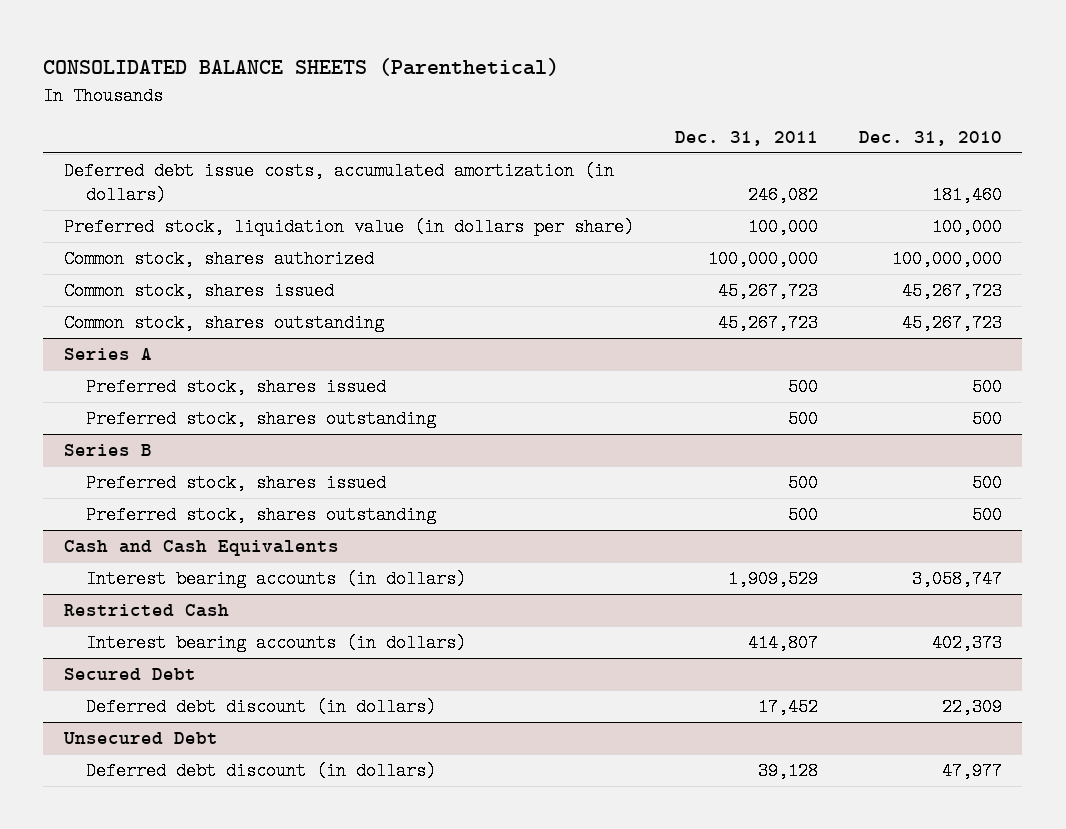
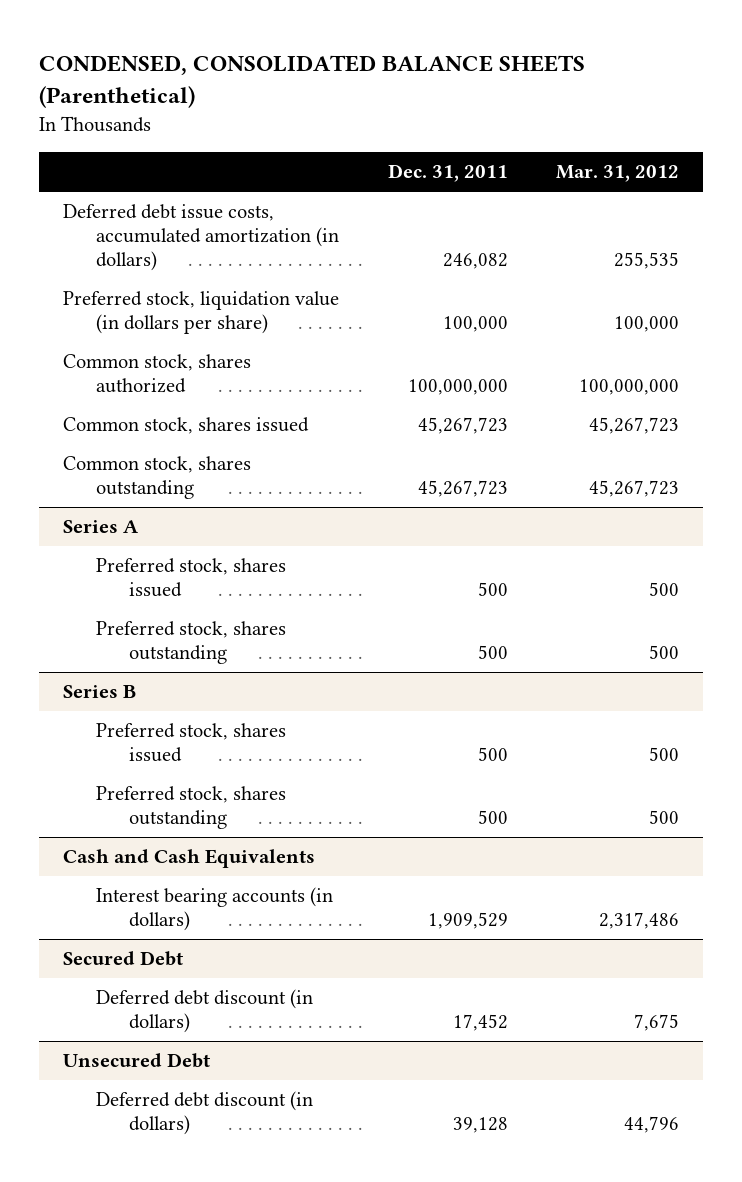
[43,58,560,77] CONSOLIDATED BALANCE SHEETS (Parenthetical) -> [39,55,586,109] CONDENSED, CONSOLIDATED BALANCE SHEETS (Parenthetical)
[858,130,1002,146] Dec. 31, 2010 -> none
none -> [556,165,680,183] Mar. 31, 2012
[63,604,229,618] Restricted Cash -> none
[85,634,466,653] Interest bearing accounts (in dollars) -> none

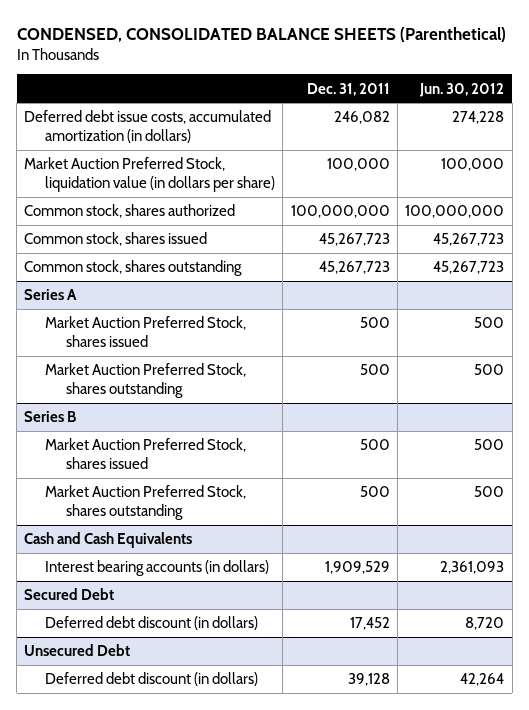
[556,165,680,183] Mar. 31, 2012 -> none
none -> [419,82,505,97] Jun. 30, 2012
[63,291,340,335] Preferred stock, liquidation value (in dollars per share) -> [24,157,275,193] Market Auction Preferred Stock, liquidation value (in dollars per share)
[96,558,287,598] Preferred stock, shares issued -> [44,316,246,348] Market Auction Preferred Stock, shares issued
[96,621,287,665] Preferred stock, shares outstanding -> [44,363,246,399] Market Auction Preferred Stock, shares outstanding
[96,723,287,763] Preferred stock, shares issued -> [44,438,246,470] Market Auction Preferred Stock, shares issued
[96,786,287,830] Preferred stock, shares outstanding -> [44,485,246,521] Market Auction Preferred Stock, shares outstanding

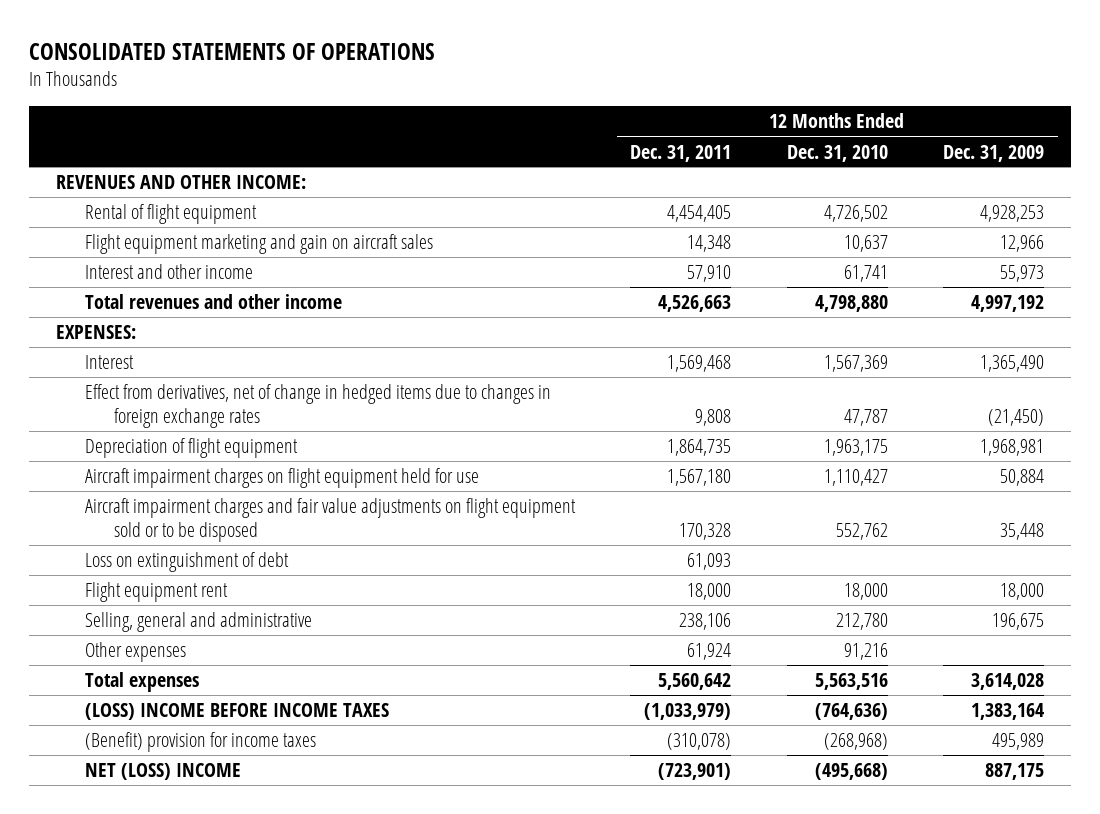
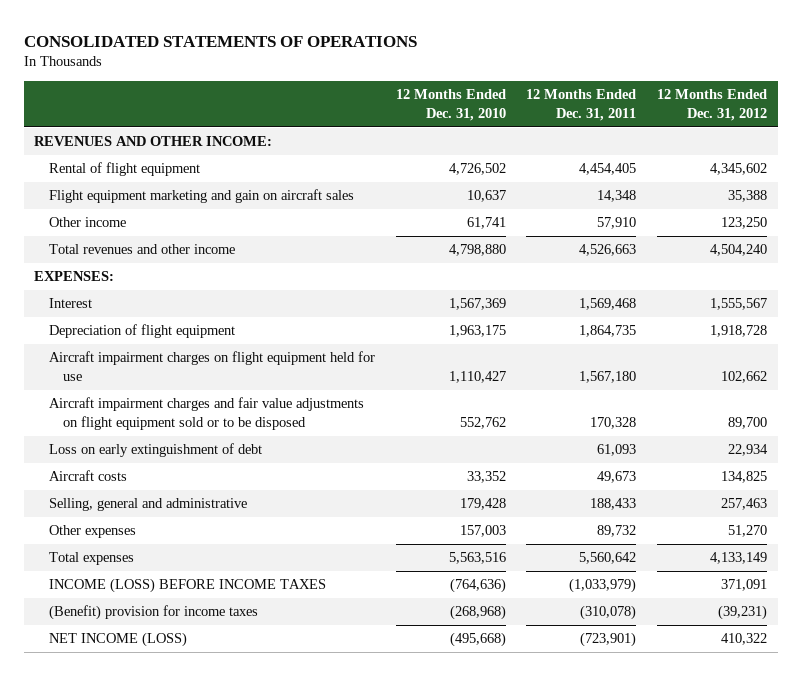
[942,144,1044,162] Dec. 31, 2009 -> none
none -> [657,89,768,121] 12 Months Ended Dec. 31, 2012
[85,264,254,280] Interest and other income -> [48,217,126,228] Other income
[85,384,552,429] Effect from derivatives, net of change in hedged items due to changes in foreign exchange rates -> none
[85,582,229,603] Flight equipment rent -> none
[85,552,290,573] Loss on extinguishment of debt -> [48,443,262,458] Loss on early extinguishment of debt
none -> [48,470,127,482] Aircraft costs
[679,613,732,631] 238,106 -> [590,498,637,511] 188,433
[835,613,888,631] 212,780 -> [459,498,506,511] 179,428
[687,643,732,661] 61,924 -> [597,525,637,538] 89,732
[843,643,888,661] 91,216 -> [459,525,506,538] 157,003
[85,703,390,721] (LOSS) INCOME BEFORE INCOME TAXES -> [48,578,326,594] INCOME (LOSS) BEFORE INCOME TAXES
[85,763,242,781] NET (LOSS) INCOME -> [48,632,187,648] NET INCOME (LOSS)

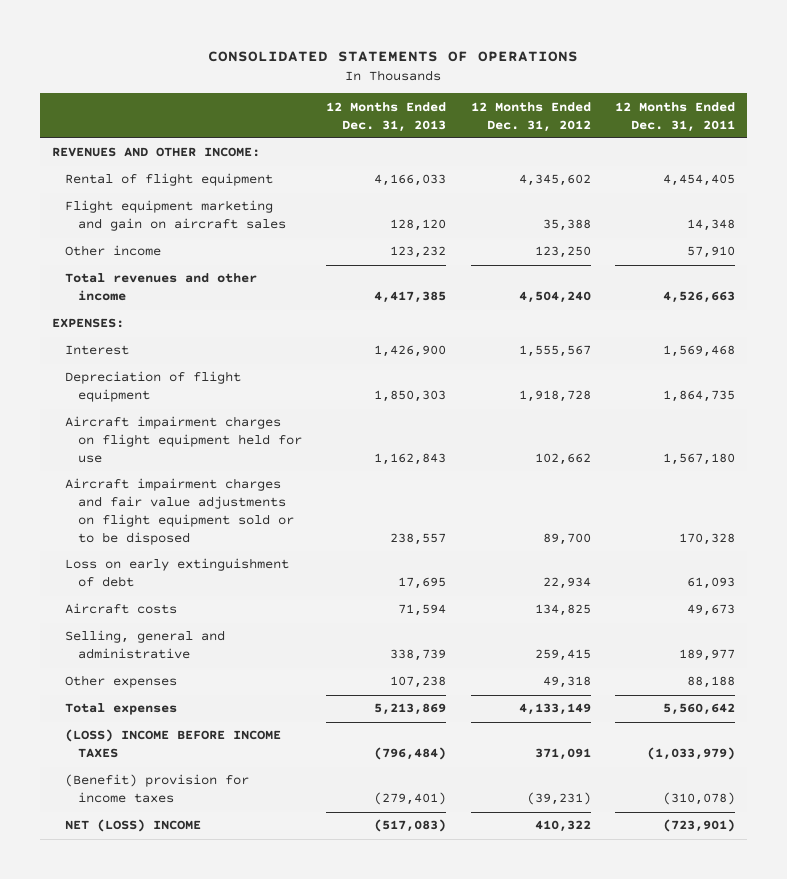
[395,89,506,121] 12 Months Ended Dec. 31, 2010 -> none
none -> [326,101,447,132] 12 Months Ended Dec. 31, 2013
[590,498,637,511] 188,433 -> [678,649,735,662] 189,977
[721,498,768,511] 257,463 -> [534,649,591,662] 259,415
[597,525,637,538] 89,732 -> [686,676,735,689] 88,188
[728,525,768,538] 51,270 -> [542,676,591,689] 49,318
[48,578,326,594] INCOME (LOSS) BEFORE INCOME TAXES -> [64,729,281,759] (LOSS) INCOME BEFORE INCOME TAXES
[48,632,187,648] NET INCOME (LOSS) -> [64,819,201,833] NET (LOSS) INCOME

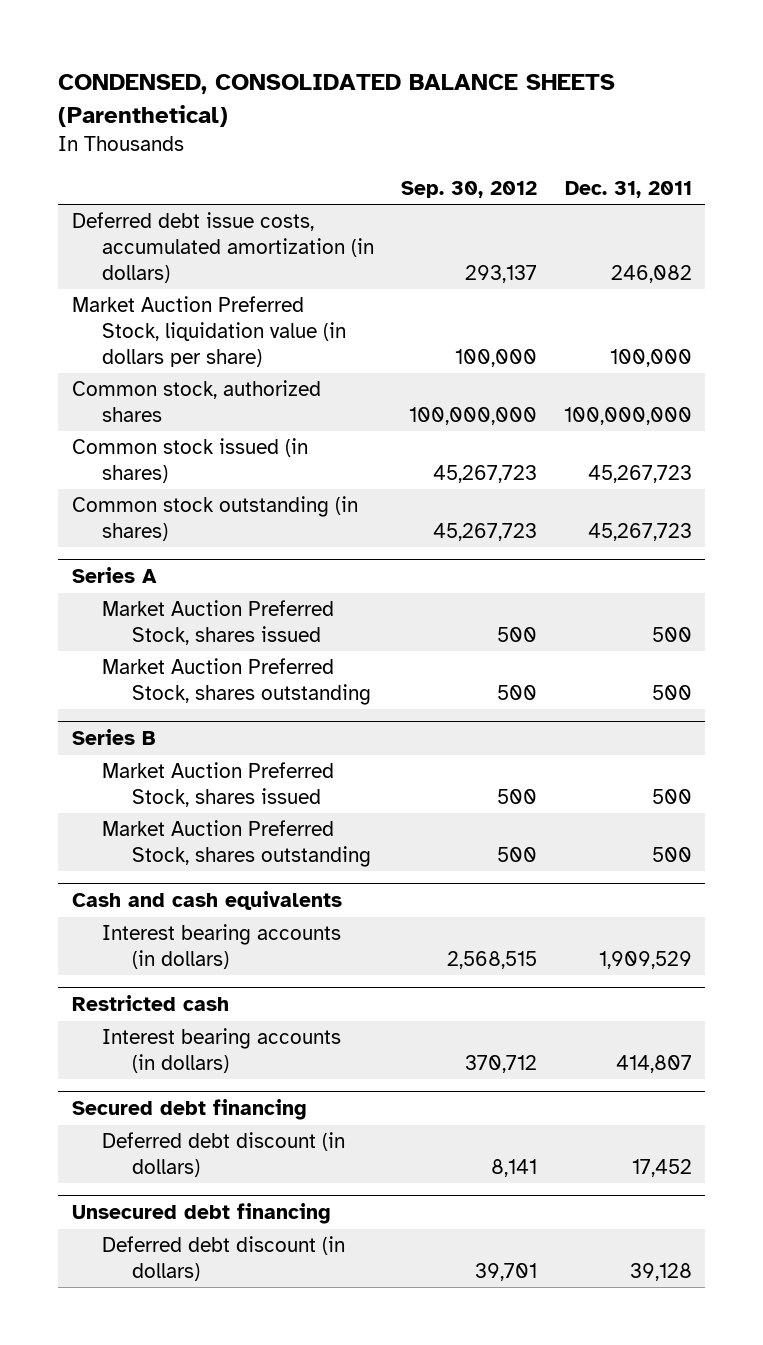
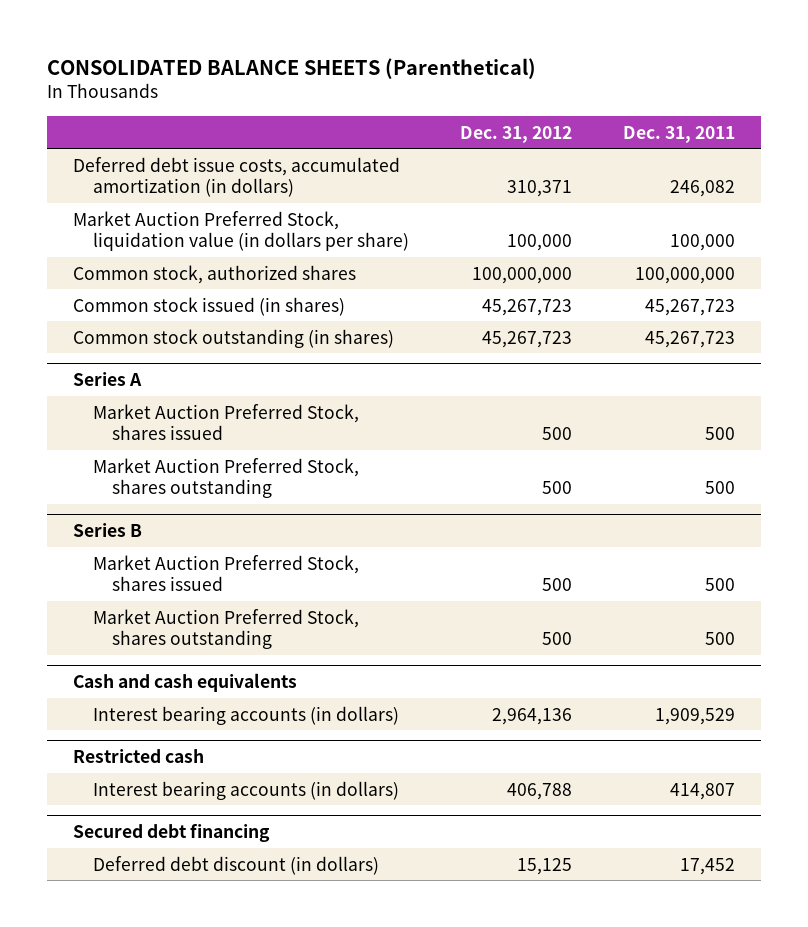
[58,74,616,127] CONDENSED, CONSOLIDATED BALANCE SHEETS (Parenthetical) -> [47,57,537,79] CONSOLIDATED BALANCE SHEETS (Parenthetical)
[400,181,537,199] Sep. 30, 2012 -> none
none -> [459,125,572,143] Dec. 31, 2012
[71,1203,331,1225] Unsecured debt financing -> none
[101,1236,345,1282] Deferred debt discount (in dollars) -> none

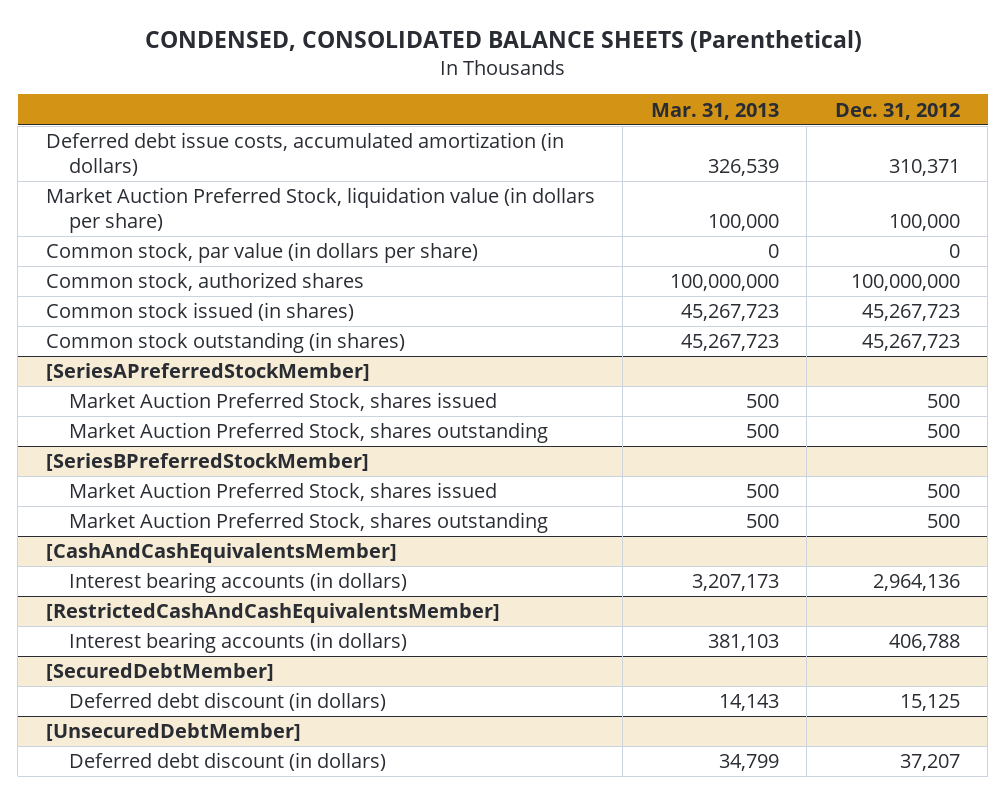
[47,57,537,79] CONSOLIDATED BALANCE SHEETS (Parenthetical) -> [144,30,862,53] CONDENSED, CONSOLIDATED BALANCE SHEETS (Parenthetical)
[623,125,736,143] Dec. 31, 2011 -> none
none -> [650,102,779,120] Mar. 31, 2013
none -> [45,242,478,264] Common stock, par value (in dollars per share)
[72,372,142,387] Series A -> none
none -> [45,363,370,382] [SeriesAPreferredStockMember]
[72,523,142,538] Series B -> none
none -> [45,453,369,472] [SeriesBPreferredStockMember]
[72,673,297,693] Cash and cash equivalents -> none
none -> [45,543,397,564] [CashAndCashEquivalentsMember]
[72,749,204,764] Restricted cash -> none
none -> [45,603,500,624] [RestrictedCashAndCashEquivalentsMember]
[72,823,270,843] Secured debt financing -> none
none -> [45,663,274,682] [SecuredDebtMember]
none -> [45,723,301,742] [UnsecuredDebtMember]
none -> [69,752,387,772] Deferred debt discount (in dollars)

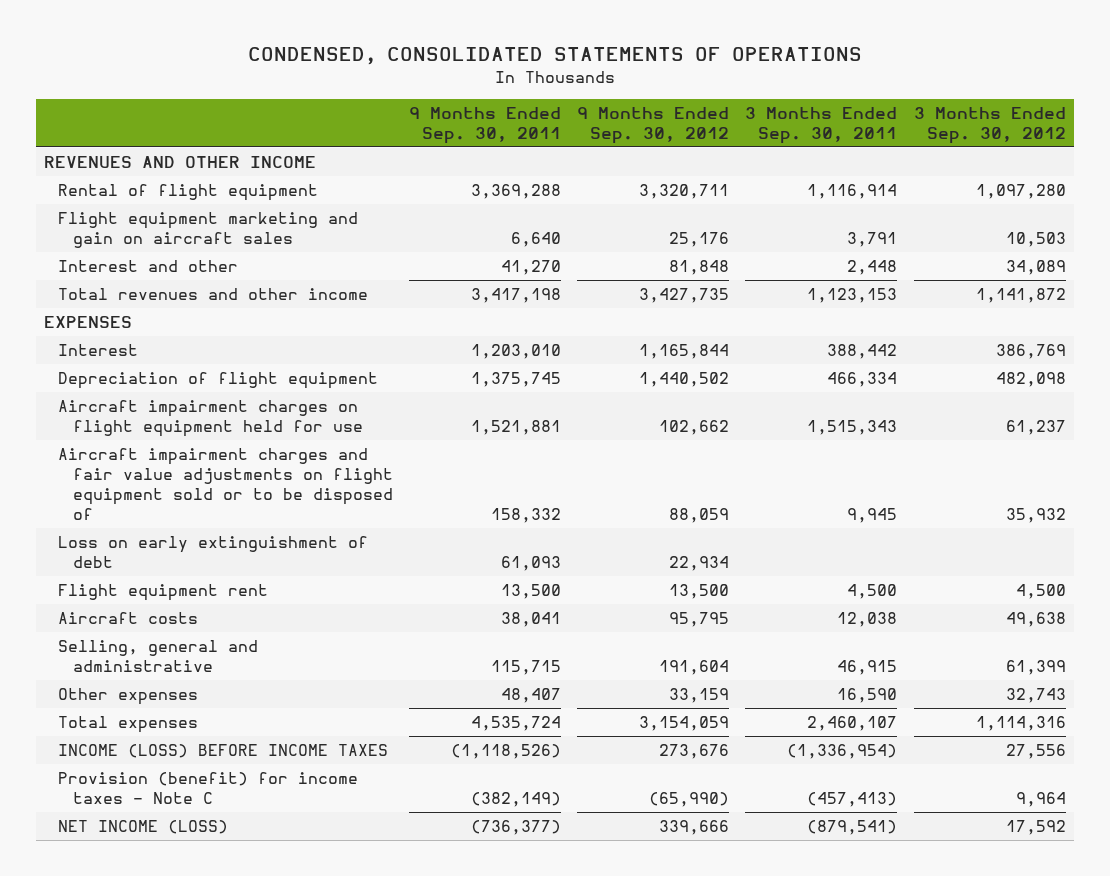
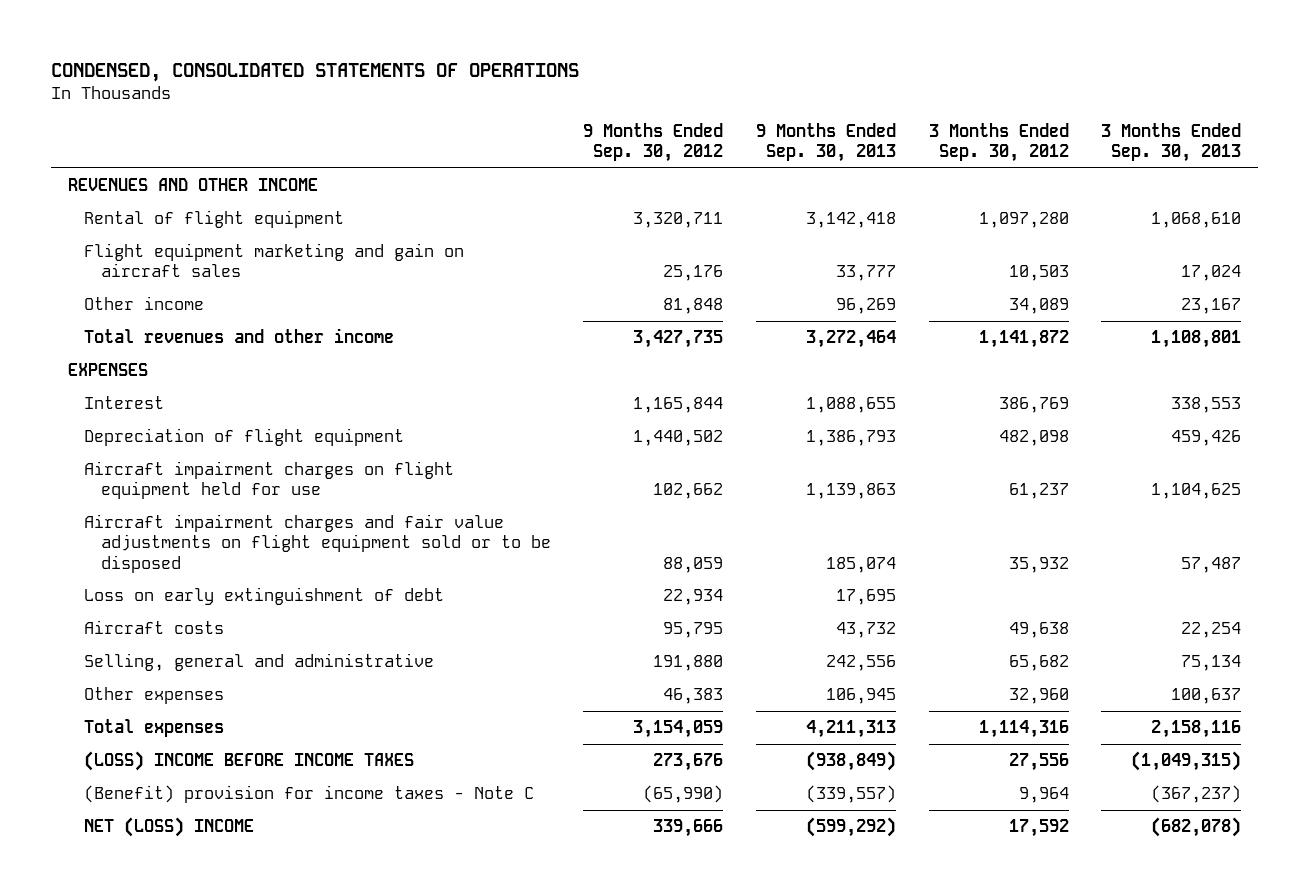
[409,107,562,145] 9 Months Ended Sep. 30, 2011 -> none
[745,107,898,145] 3 Months Ended Sep. 30, 2011 -> none
none -> [756,122,897,163] 9 Months Ended Sep. 30, 2013
none -> [1101,122,1242,163] 3 Months Ended Sep. 30, 2013
[58,260,239,273] Interest and other -> [84,296,205,311] Other income
[58,448,393,520] Aircraft impairment charges and fair value adjustments on flight equipment sold or to be disposed of -> [84,514,551,573] Aircraft impairment charges and fair value adjustments on flight equipment sold or to be disposed
[58,584,269,602] Flight equipment rent -> none
[659,659,730,675] 191,604 -> [653,655,724,672] 191,880
[1005,659,1066,675] 61,399 -> [1008,655,1069,672] 65,682
[669,688,730,704] 33,159 -> [663,688,724,705] 46,383
[1005,688,1066,704] 32,743 -> [1008,688,1069,705] 32,960
[58,744,389,759] INCOME (LOSS) BEFORE INCOME TAXES -> [84,751,415,772] (LOSS) INCOME BEFORE INCOME TAXES
[58,772,359,804] Provision (benefit) for income taxes - Note C -> [84,785,535,804] (Benefit) provision for income taxes - Note C
[58,820,229,835] NET INCOME (LOSS) -> [84,817,255,838] NET (LOSS) INCOME

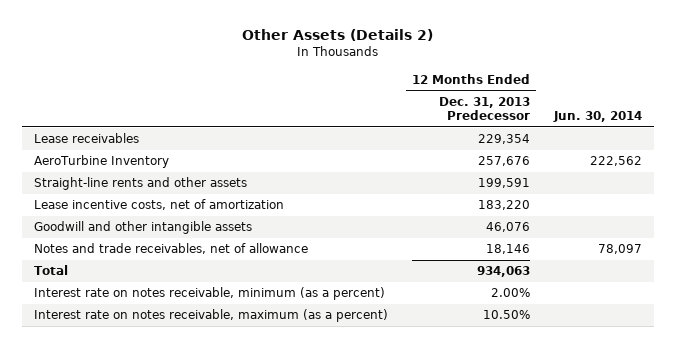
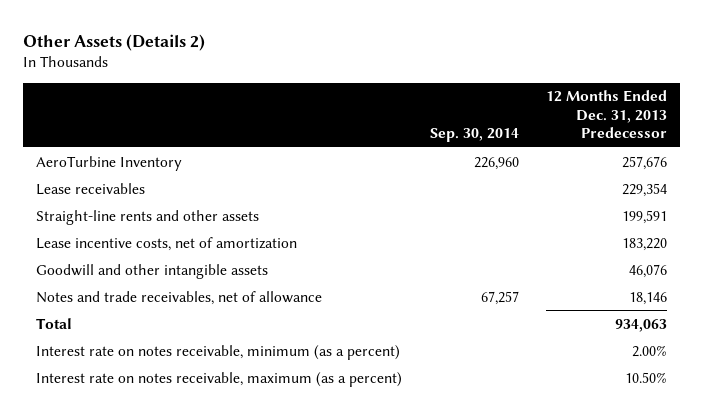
[552,111,642,123] Jun. 30, 2014 -> none
none -> [429,127,519,142] Sep. 30, 2014
[33,133,139,144] Lease receivables -> [36,182,146,195] Lease receivables

